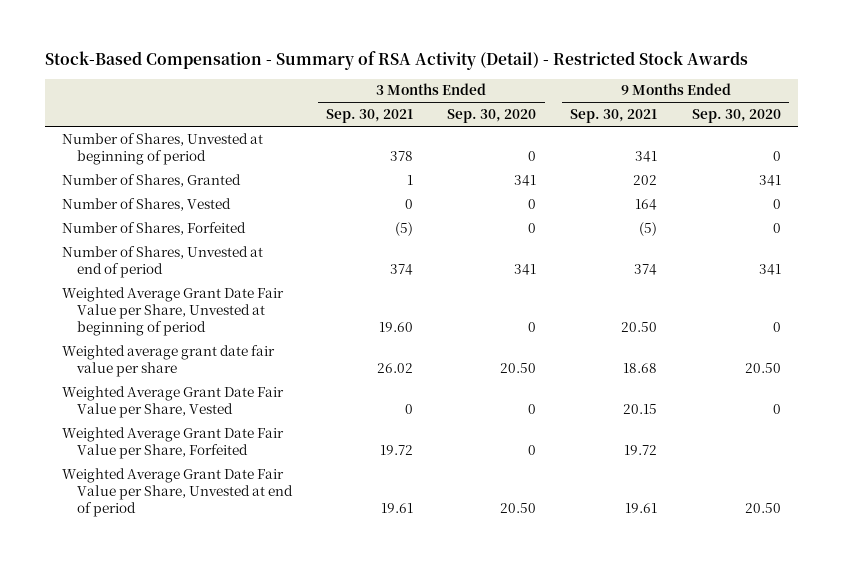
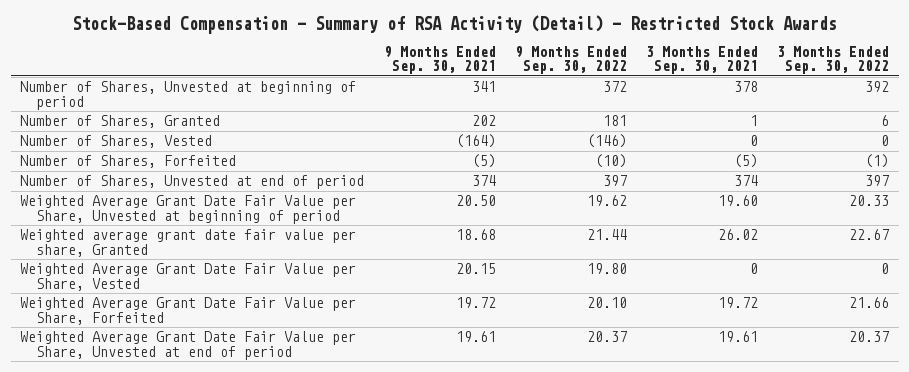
[447,109,537,124] Sep. 30, 2020 -> none
[691,109,781,124] Sep. 30, 2020 -> none
none -> [514,45,627,75] 9 Months Ended Sep. 30, 2022
none -> [776,45,889,75] 3 Months Ended Sep. 30, 2022
[635,198,658,210] 164 -> [455,134,496,149] (164)
[61,344,275,377] Weighted average grant date fair value per share -> [20,229,357,257] Weighted average grant date fair value per share, Granted

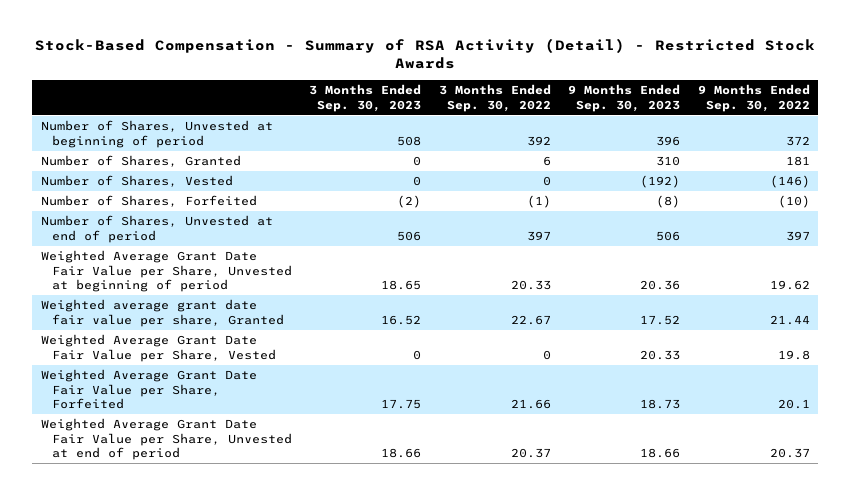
[383,45,496,75] 9 Months Ended Sep. 30, 2021 -> none
[645,45,758,75] 3 Months Ended Sep. 30, 2021 -> none
none -> [309,83,422,112] 3 Months Ended Sep. 30, 2023
none -> [568,83,681,112] 9 Months Ended Sep. 30, 2023
[586,263,627,275] 19.80 -> [777,349,810,360] 19.8
[586,297,627,309] 20.10 -> [777,399,810,410] 20.1

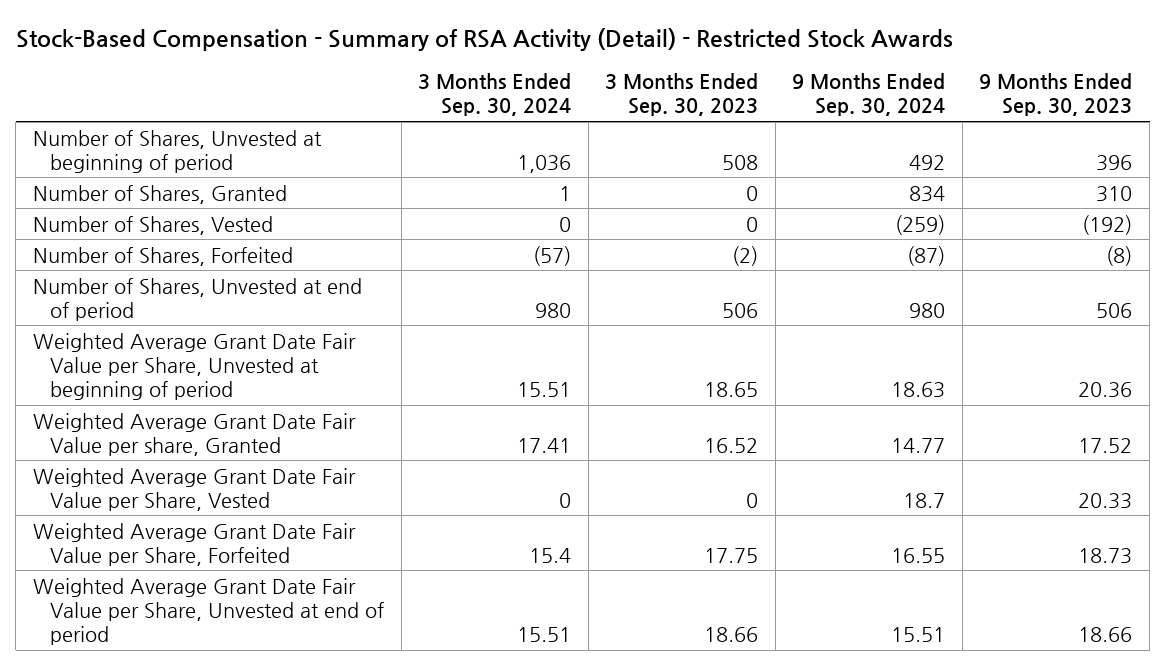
[438,83,551,112] 3 Months Ended Sep. 30, 2022 -> none
[697,83,810,112] 9 Months Ended Sep. 30, 2022 -> none
none -> [418,73,572,117] 3 Months Ended Sep. 30, 2024
none -> [792,73,946,117] 9 Months Ended Sep. 30, 2024
[41,299,284,327] Weighted average grant date fair value per share, Granted -> [33,412,357,456] Weighted Average Grant Date Fair Value per share, Granted

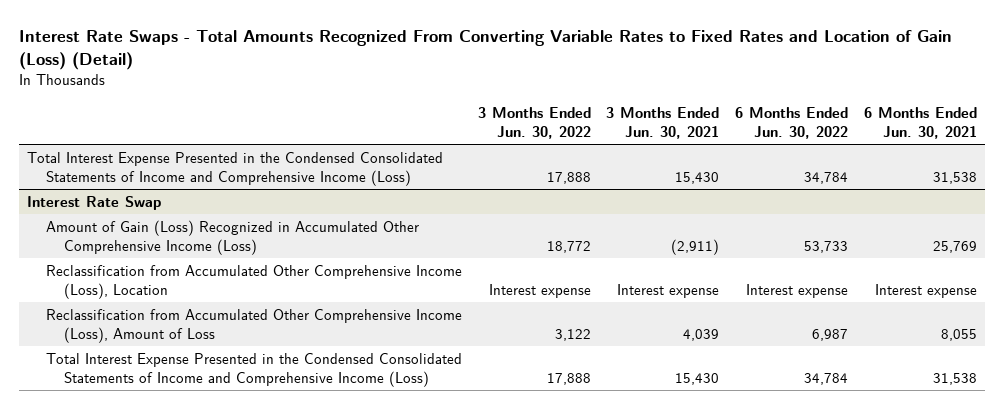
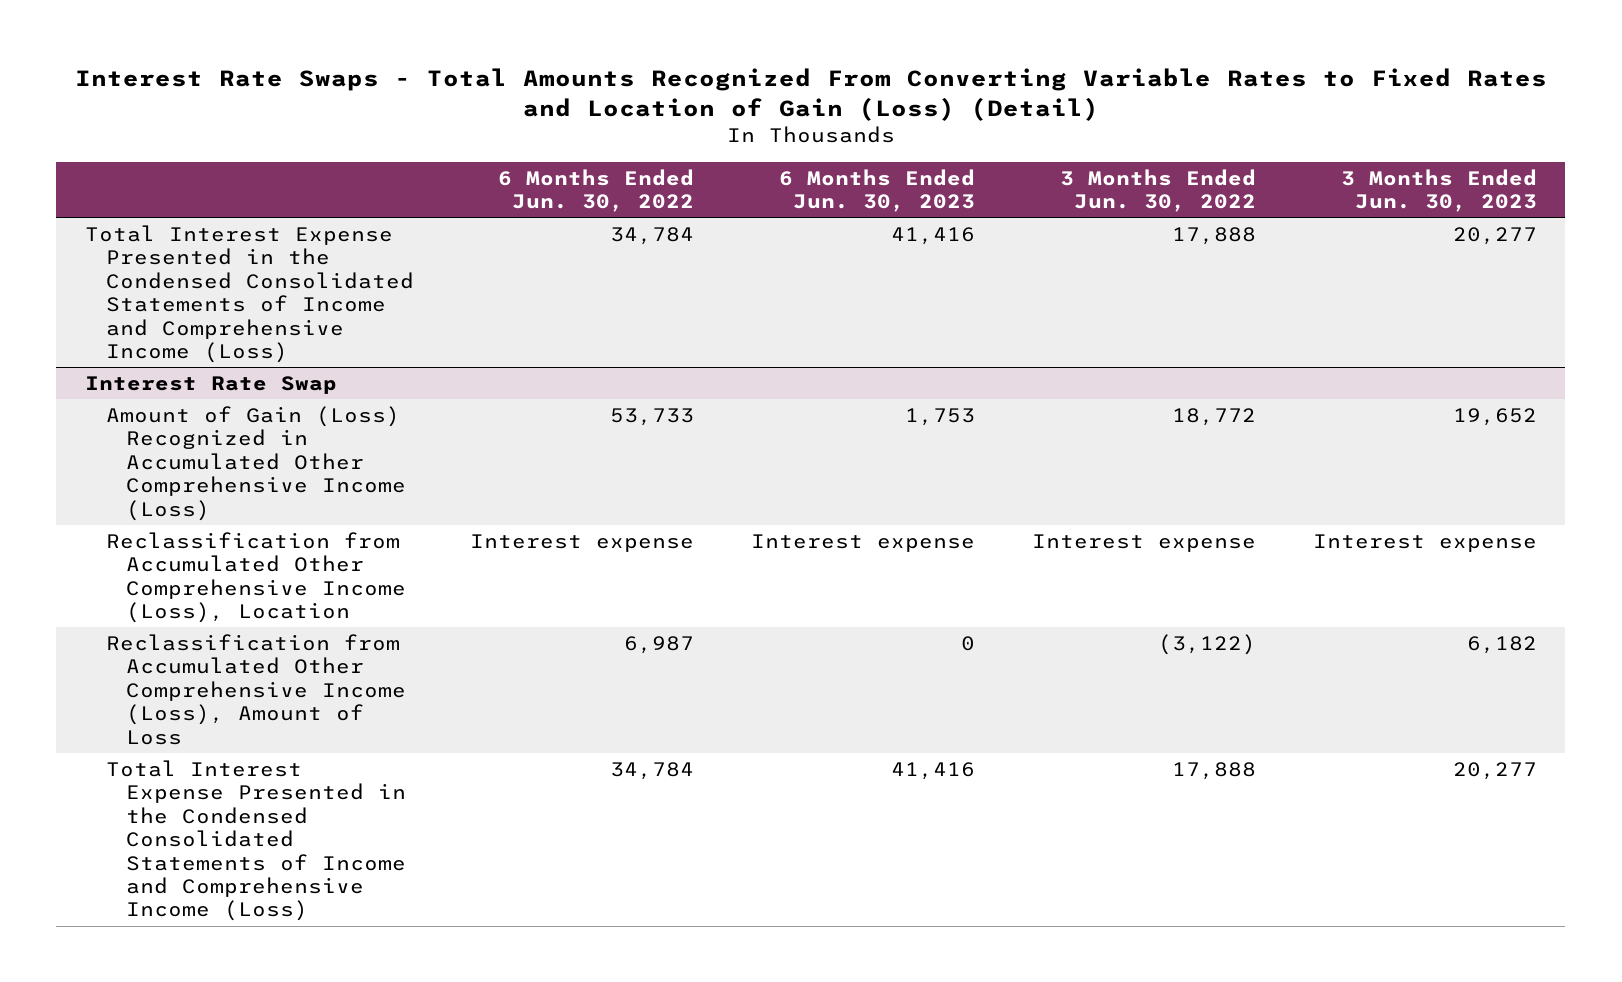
[606,106,720,139] 3 Months Ended Jun. 30, 2021 -> none
[864,106,978,139] 6 Months Ended Jun. 30, 2021 -> none
none -> [779,168,976,212] 6 Months Ended Jun. 30, 2023
none -> [1340,168,1537,212] 3 Months Ended Jun. 30, 2023
[554,328,591,341] 3,122 -> [1158,633,1257,655] (3,122)

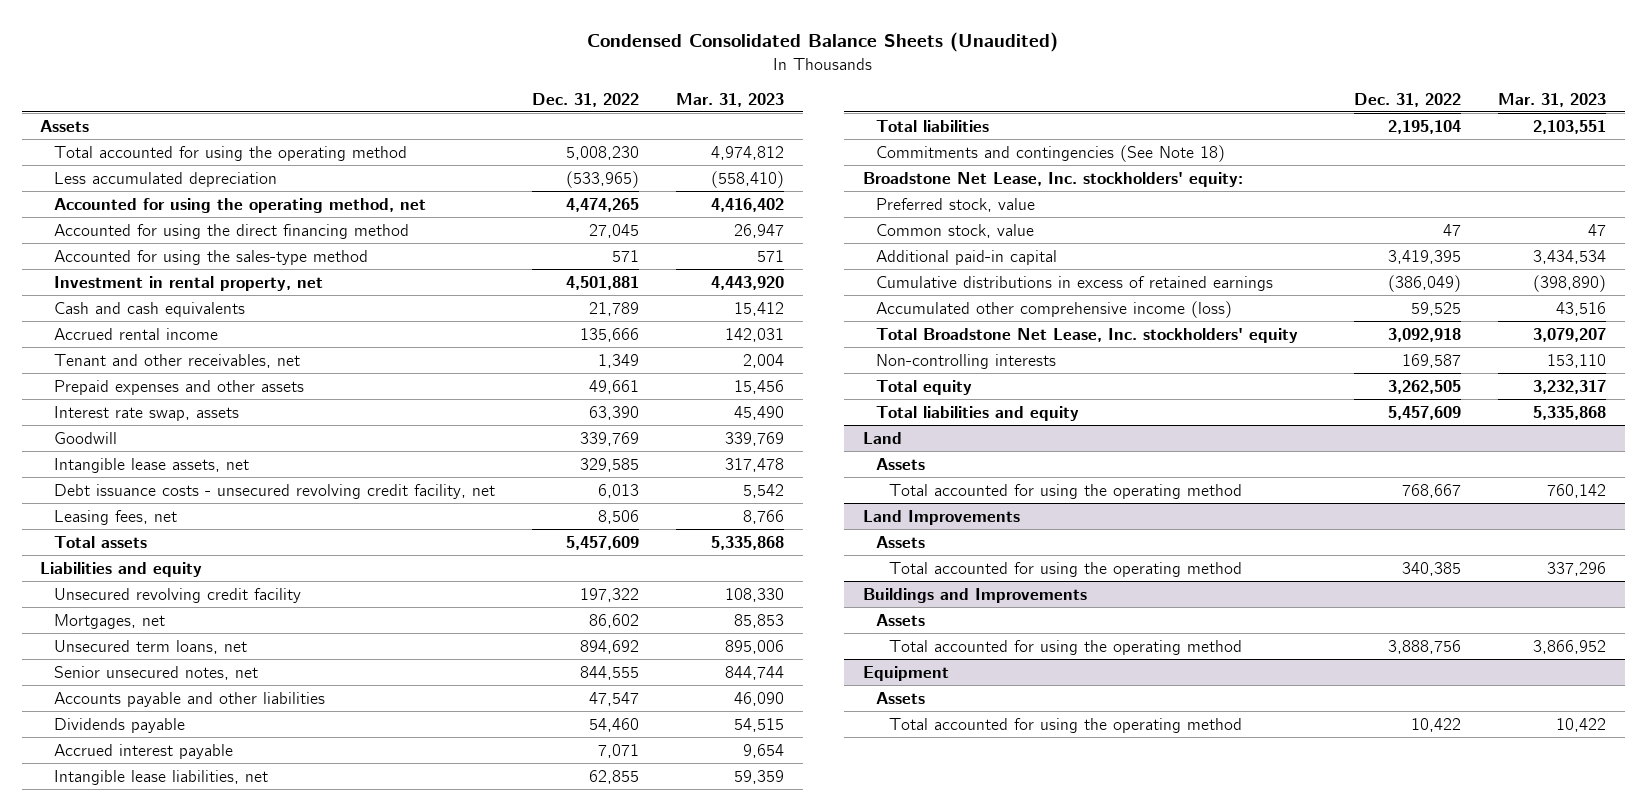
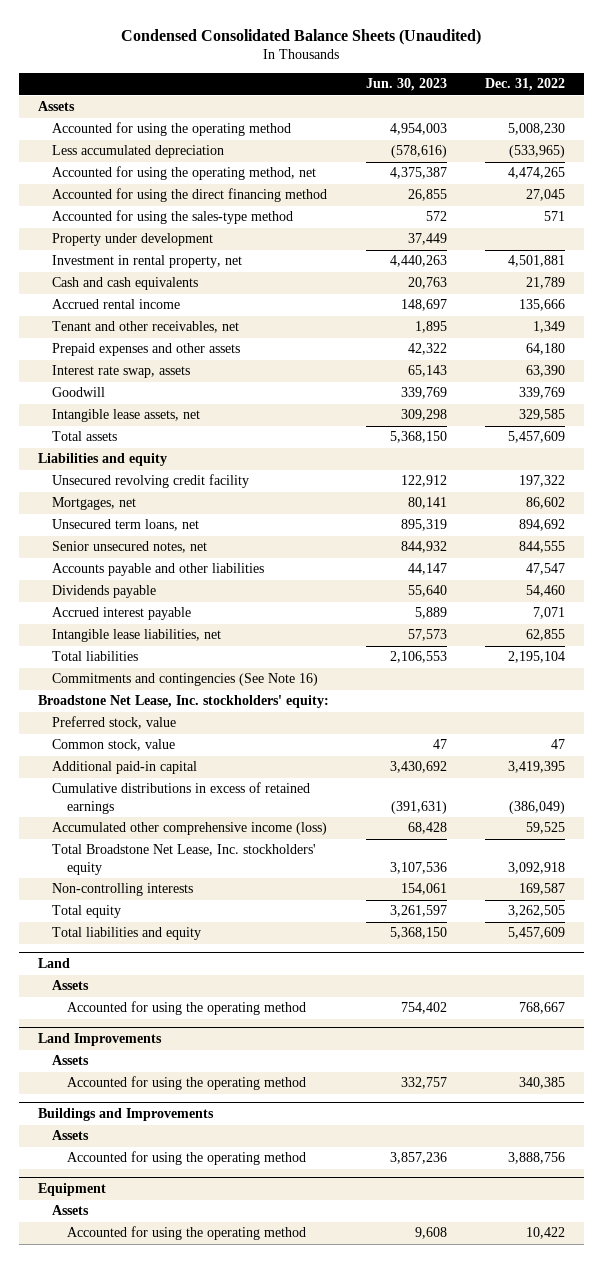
[675,92,784,107] Mar. 31, 2023 -> none
none -> [366,78,448,92] Jun. 30, 2023
[53,145,407,161] Total accounted for using the operating method -> [52,122,292,137] Accounted for using the operating method
none -> [52,233,214,247] Property under development
[588,379,639,394] 49,661 -> [526,343,566,356] 64,180
[53,483,495,499] Debt issuance costs - unsecured revolving credit facility, net -> none
[53,509,177,525] Leasing fees, net -> none
[875,144,1225,162] Commitments and contingencies (See Note 18) -> [52,673,319,687] Commitments and contingencies (See Note 16)
[889,483,1243,499] Total accounted for using the operating method -> [66,1001,306,1016] Accounted for using the operating method
[889,561,1243,577] Total accounted for using the operating method -> [66,1076,306,1091] Accounted for using the operating method
[889,639,1243,655] Total accounted for using the operating method -> [66,1151,306,1166] Accounted for using the operating method
[889,717,1243,733] Total accounted for using the operating method -> [66,1226,306,1241] Accounted for using the operating method

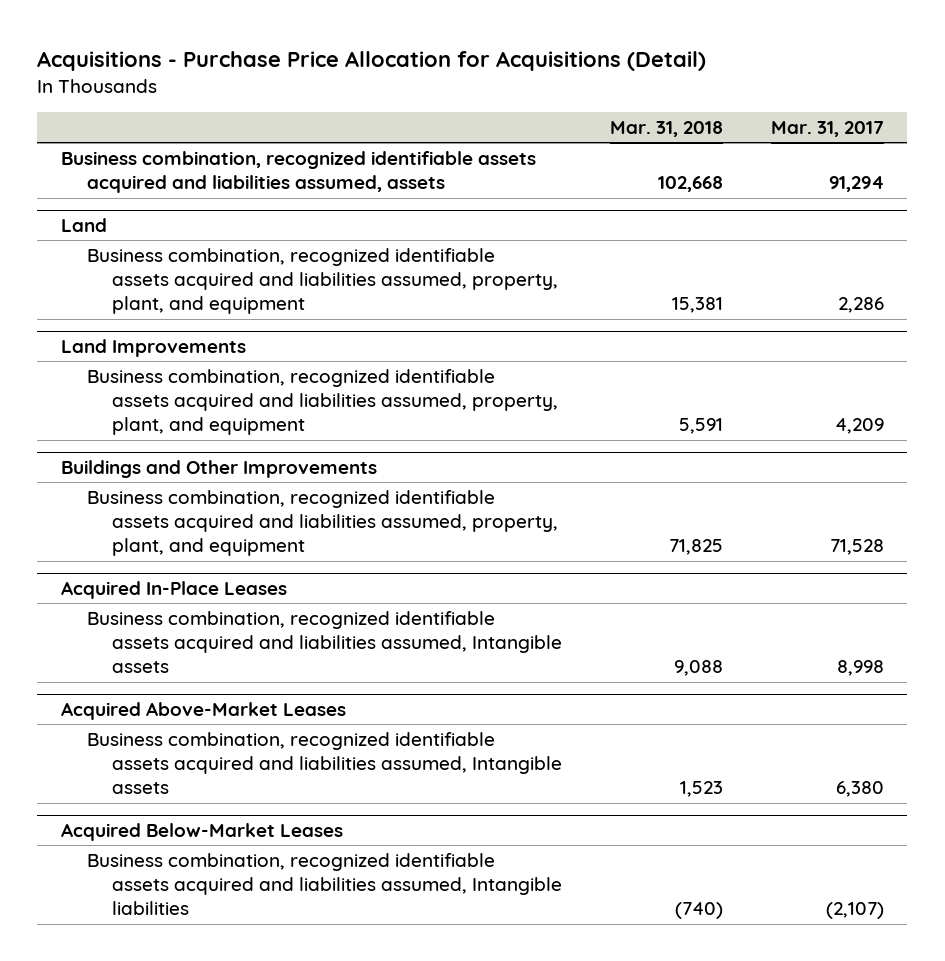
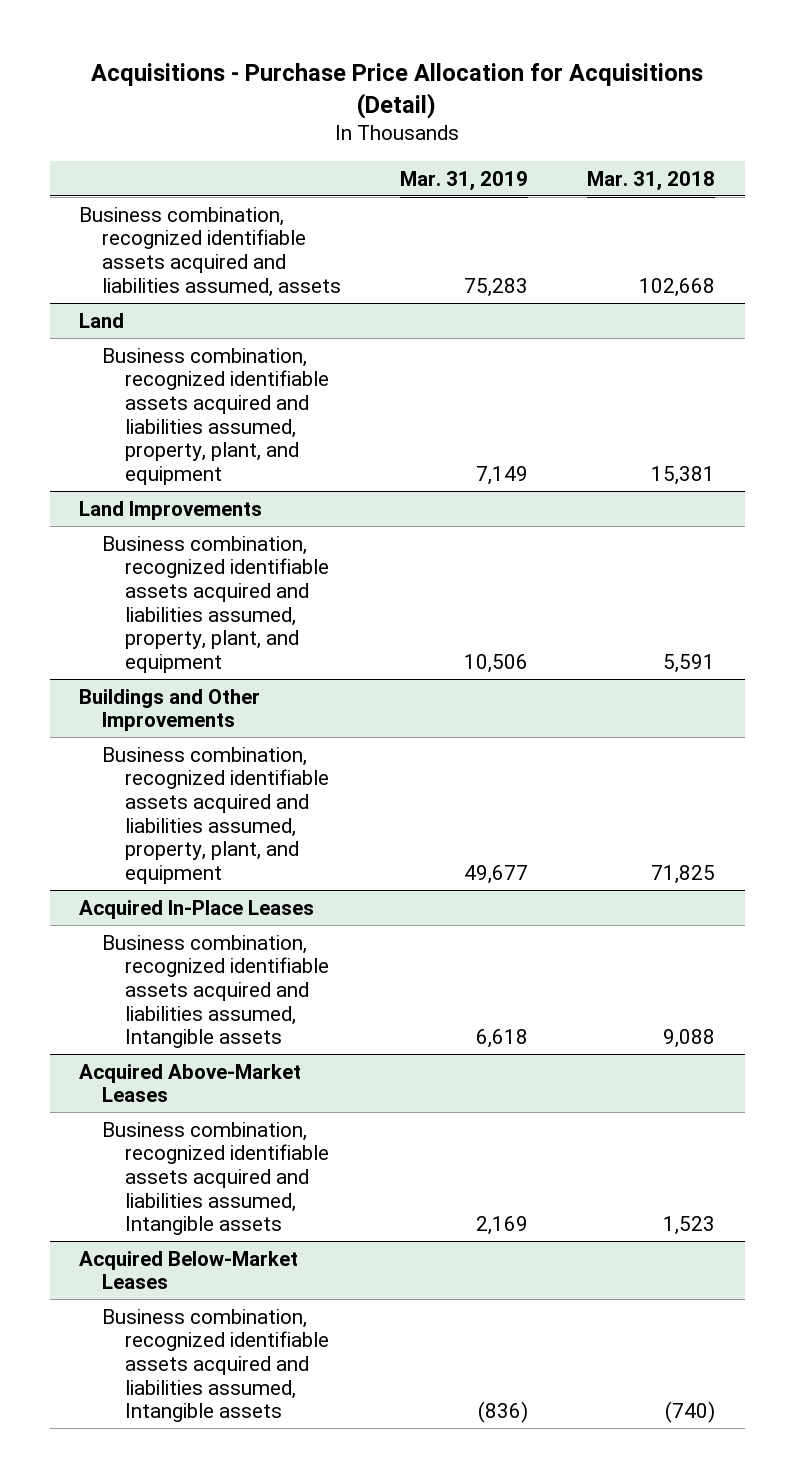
[770,120,884,137] Mar. 31, 2017 -> none
none -> [400,170,529,191] Mar. 31, 2019
[86,852,562,916] Business combination, recognized identifiable assets acquired and liabilities assumed, Intangible liabilities -> [101,1308,329,1423] Business combination, recognized identifiable assets acquired and liabilities assumed, Intangible assets

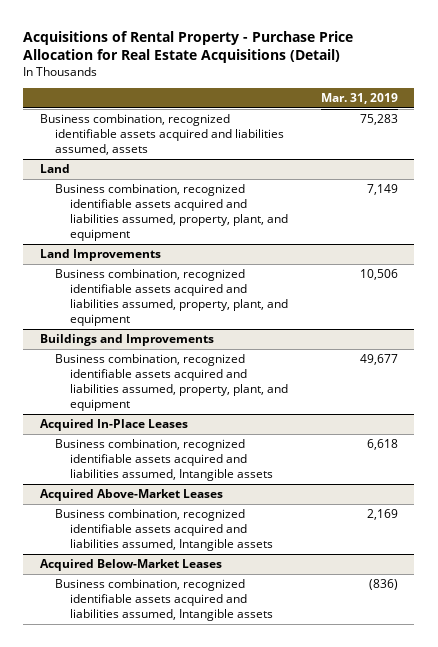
[91,63,704,119] Acquisitions - Purchase Price Allocation for Acquisitions (Detail) -> [23,30,354,64] Acquisitions of Rental Property - Purchase Price Allocation for Real Estate Acquisitions (Detail)
[587,170,716,191] Mar. 31, 2018 -> none
[79,688,261,732] Buildings and Other Improvements -> [39,334,214,347] Buildings and Improvements

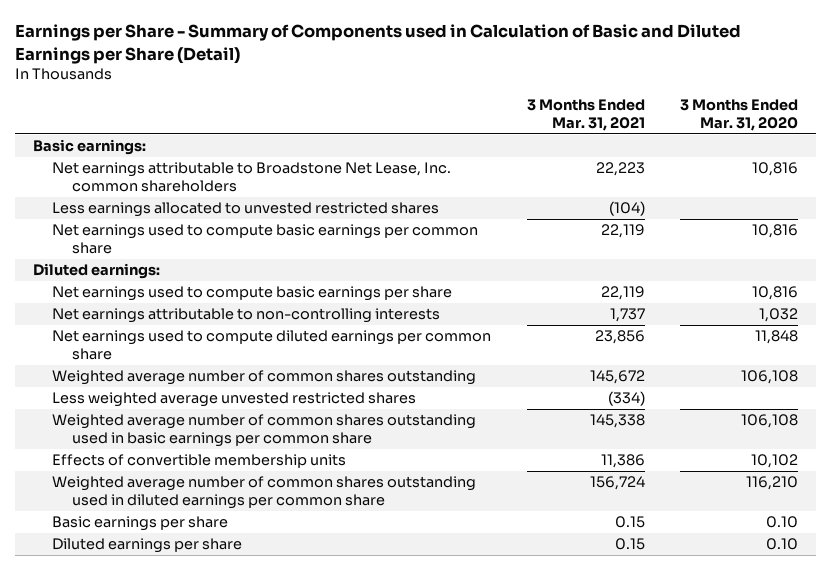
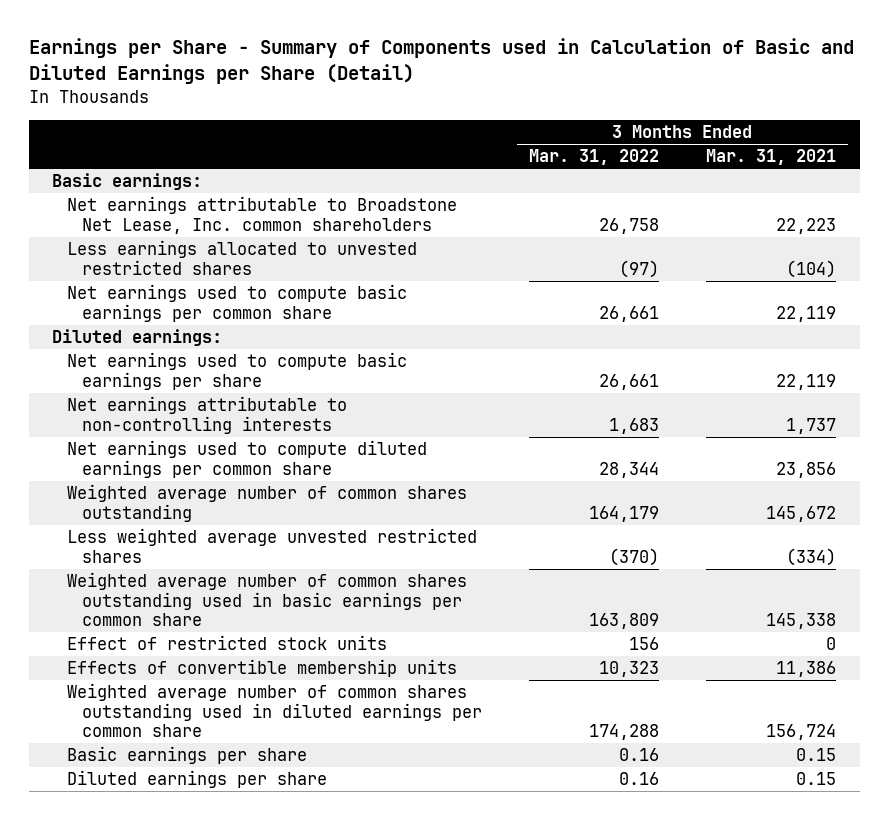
[680,99,799,132] 3 Months Ended Mar. 31, 2020 -> none
none -> [528,149,659,166] Mar. 31, 2022
none -> [66,635,387,651] Effect of restricted stock units

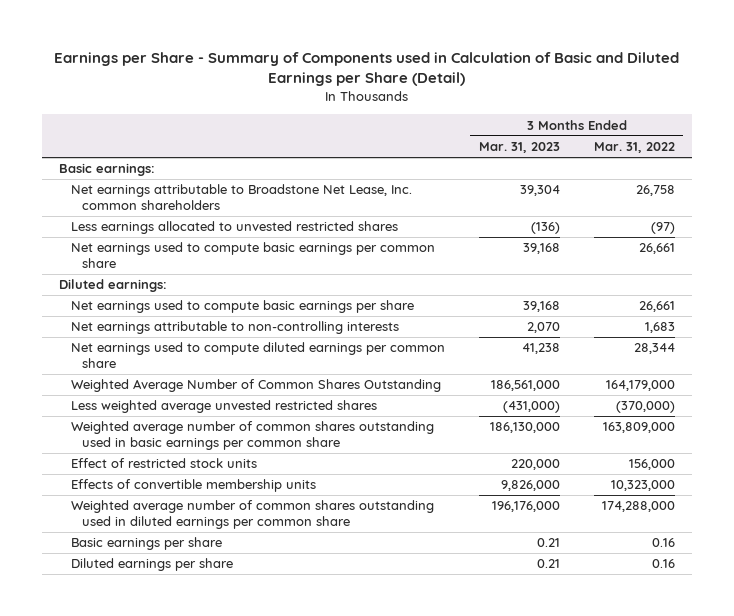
[706,149,837,166] Mar. 31, 2021 -> none
none -> [478,142,560,154] Mar. 31, 2023
[66,484,467,522] Weighted average number of common shares outstanding -> [70,379,441,393] Weighted Average Number of Common Shares Outstanding
[588,505,659,522] 164,179 -> [605,380,675,392] 164,179,000
[608,547,659,566] (370) -> [615,401,675,414] (370,000)
[588,613,659,630] 163,809 -> [602,422,675,434] 163,809,000
[628,637,659,651] 156 -> [628,459,675,471] 156,000
[598,661,659,678] 10,323 -> [610,480,675,492] 10,323,000
[588,724,659,741] 174,288 -> [601,501,675,513] 174,288,000

